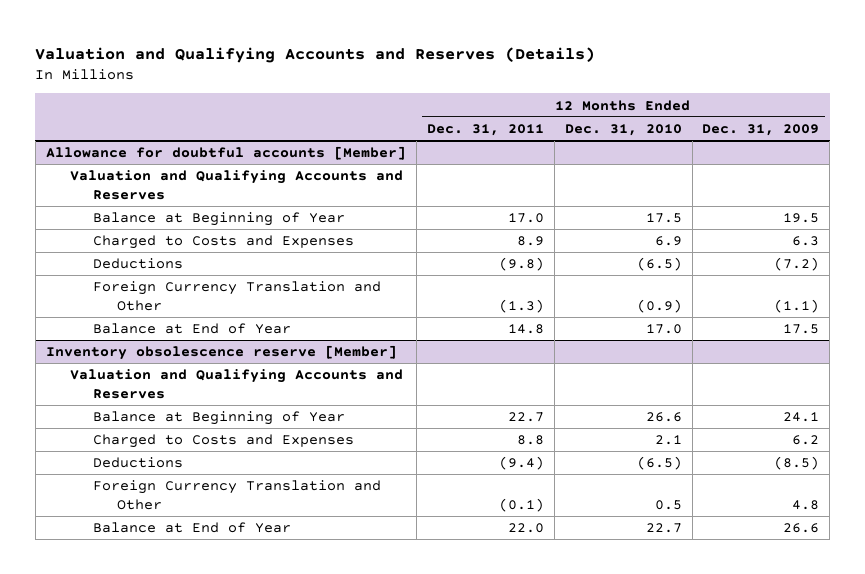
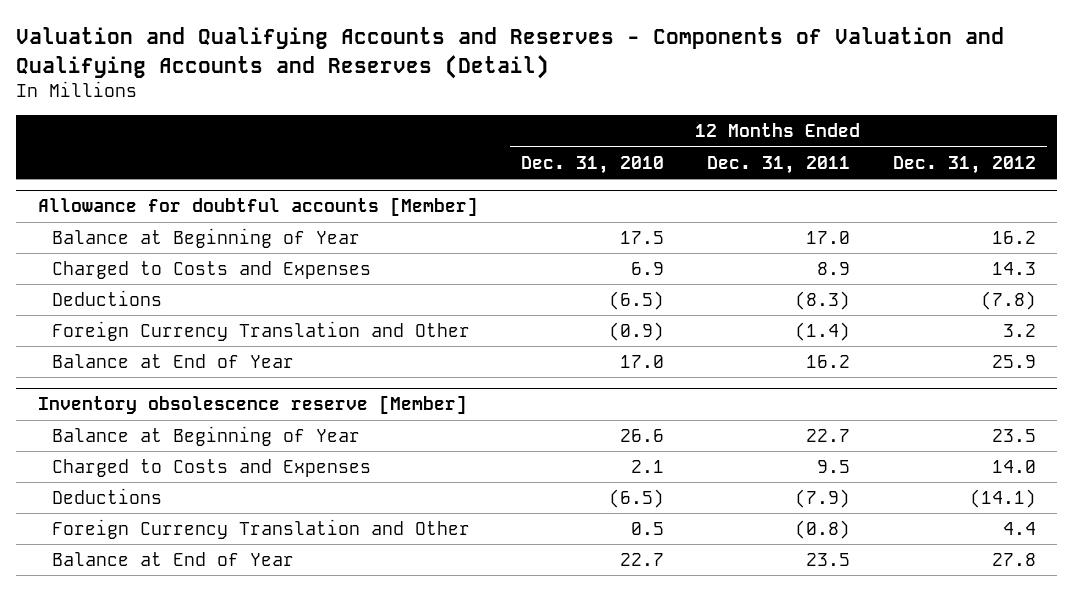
[35,46,596,63] Valuation and Qualifying Accounts and Reserves (Details) -> [16,27,1005,79] Valuation and Qualifying Accounts and Reserves - Components of Valuation and Qualifying Accounts and Reserves (Detail)
[702,123,820,136] Dec. 31, 2009 -> none
none -> [892,155,1036,174] Dec. 31, 2012
[69,170,403,201] Valuation and Qualifying Accounts and Reserves -> none
[498,257,544,272] (9.8) -> [794,291,850,311] (8.3)
[498,299,544,314] (1.3) -> [794,322,850,342] (1.4)
[507,324,544,335] 14.8 -> [805,355,850,369] 16.2
[69,369,403,400] Valuation and Qualifying Accounts and Reserves -> none
[516,435,544,446] 8.8 -> [816,460,850,474] 9.5
[498,456,544,471] (9.4) -> [794,489,850,509] (7.9)
[498,498,544,513] (0.1) -> [794,520,850,540] (0.8)
[507,523,544,534] 22.0 -> [805,553,850,567] 23.5

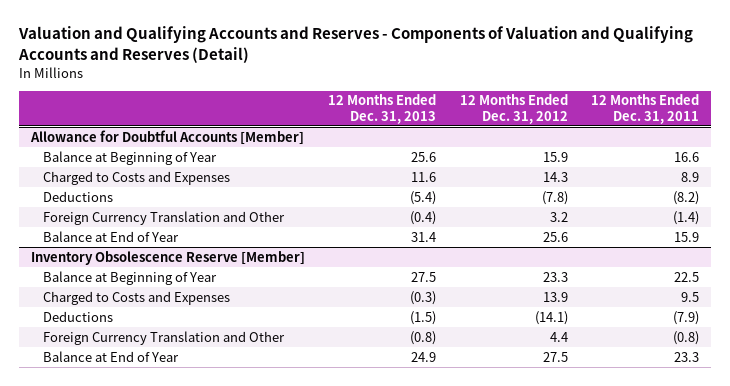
[520,155,664,174] Dec. 31, 2010 -> none
none -> [328,94,437,125] 12 Months Ended Dec. 31, 2013
[37,197,478,217] Allowance for doubtful accounts [Member] -> [29,129,304,145] Allowance for Doubtful Accounts [Member]
[805,231,850,245] 17.0 -> [674,151,700,162] 16.6
[991,231,1036,245] 16.2 -> [542,151,568,162] 15.9
[794,291,850,311] (8.3) -> [673,190,700,205] (8.2)
[805,355,850,369] 16.2 -> [674,231,700,242] 15.9
[991,355,1036,369] 25.9 -> [542,231,568,242] 25.6
[37,395,467,415] Inventory obsolescence reserve [Member] -> [30,250,305,265] Inventory Obsolescence Reserve [Member]
[805,429,850,443] 22.7 -> [674,271,700,282] 22.5
[991,429,1036,443] 23.5 -> [542,271,568,282] 23.3
[991,460,1036,474] 14.0 -> [542,291,568,302] 13.9
[805,553,850,567] 23.5 -> [674,351,700,362] 23.3
[991,553,1036,567] 27.8 -> [542,351,568,362] 27.5

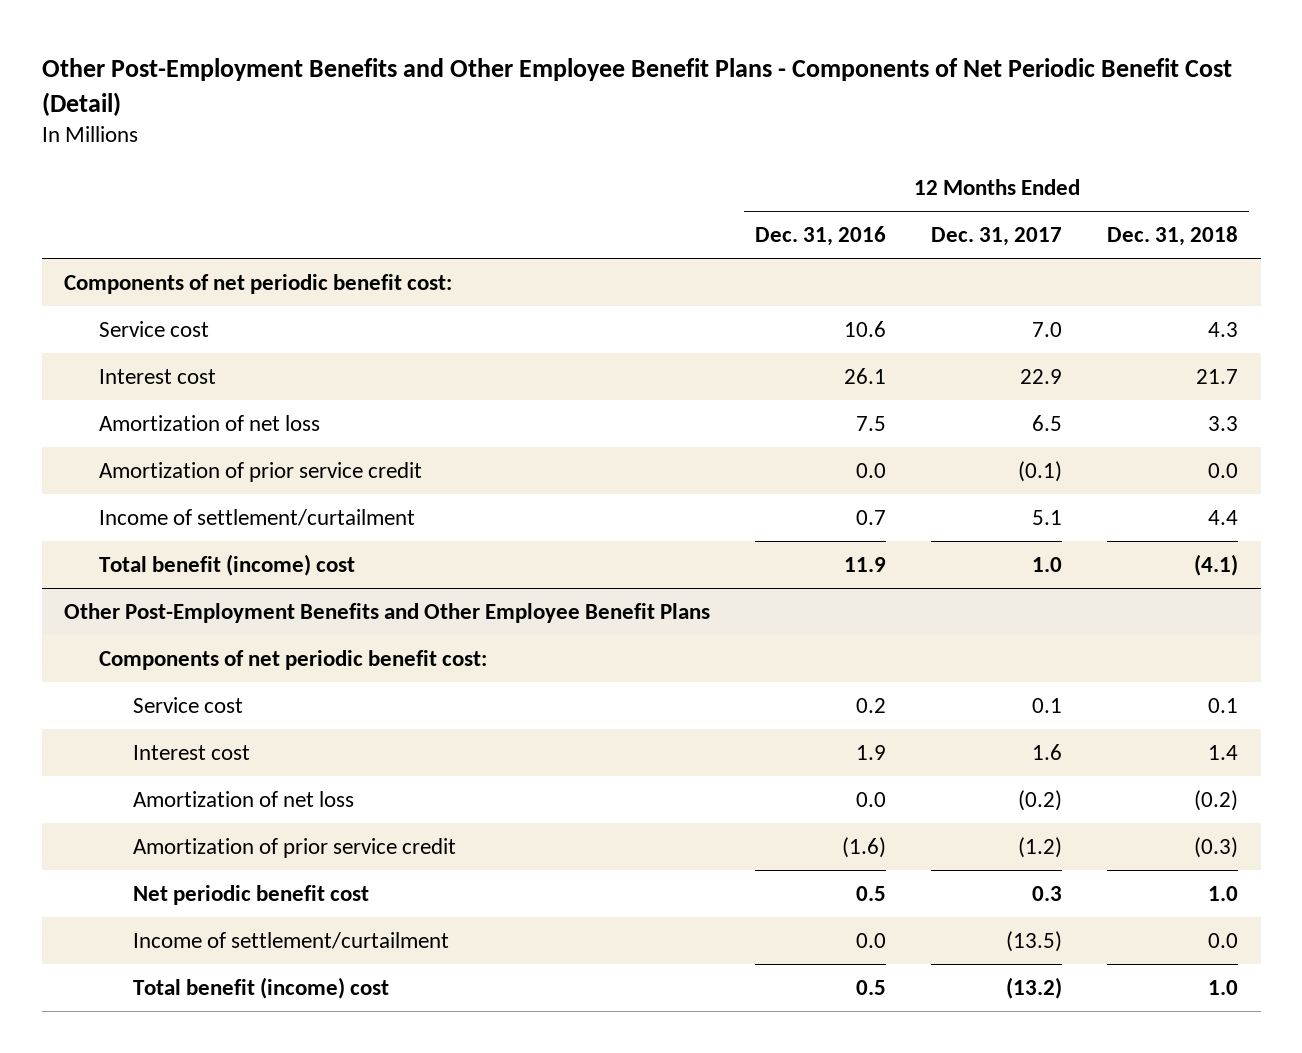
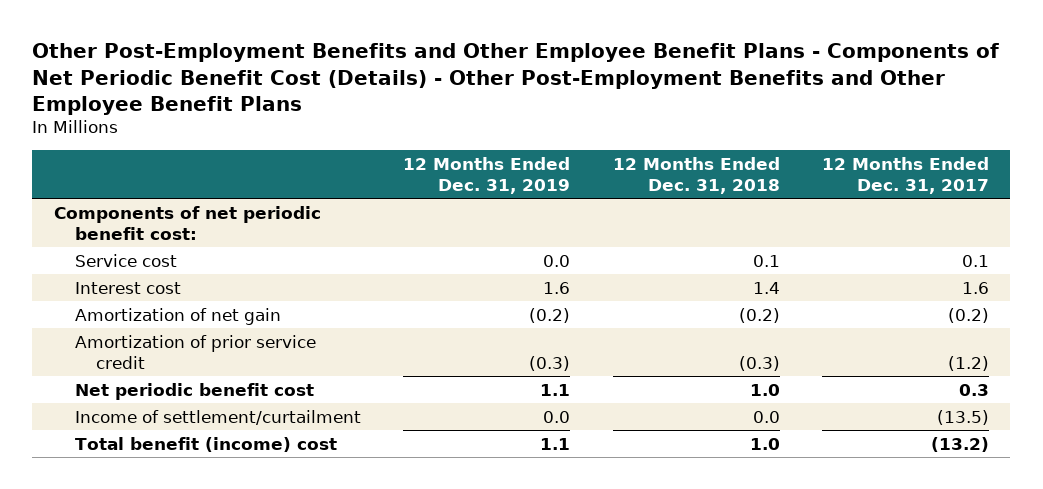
[41,57,1232,116] Other Post-Employment Benefits and Other Employee Benefit Plans - Components of Net Periodic Benefit Cost (Detail) -> [32,43,1000,115] Other Post-Employment Benefits and Other Employee Benefit Plans - Components of Net Periodic Benefit Cost (Details) - Other Post-Employment Benefits and Other Employee Benefit Plans
[755,226,887,247] Dec. 31, 2016 -> none
none -> [403,157,571,194] 12 Months Ended Dec. 31, 2019
[98,320,209,337] Service cost -> none
[98,368,216,384] Interest cost -> none
[98,414,320,431] Amortization of net loss -> none
[98,461,422,482] Amortization of prior service credit -> none
[98,508,415,526] Income of settlement/curtailment -> none
[98,553,355,576] Total benefit (income) cost -> none
[64,602,711,623] Other Post-Employment Benefits and Other Employee Benefit Plans -> none
[98,649,487,670] Components of net periodic benefit cost: -> none
[132,790,354,807] Amortization of net loss -> [74,307,281,325] Amortization of net gain

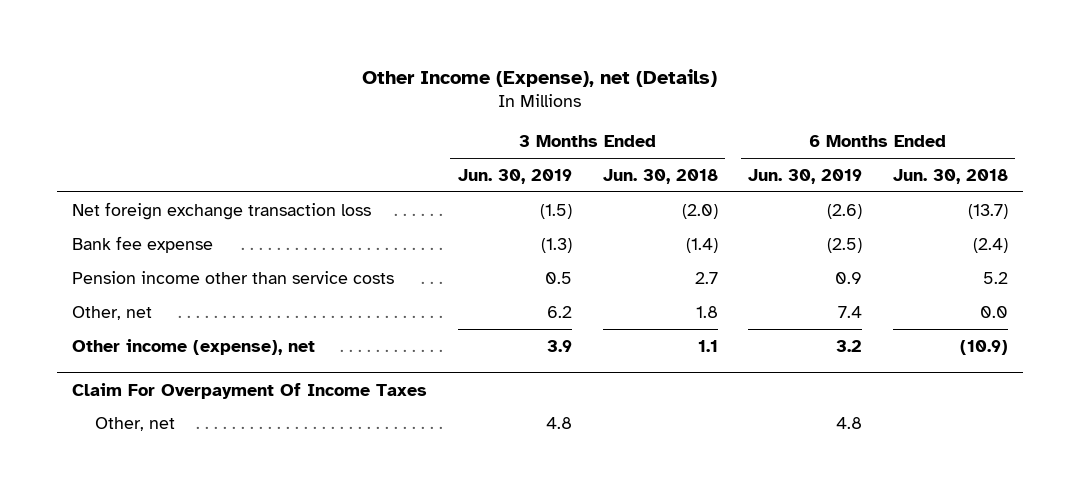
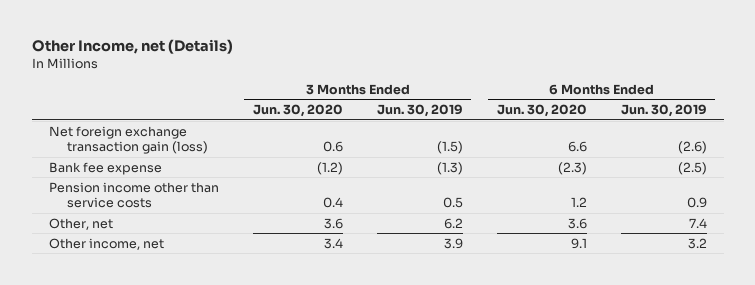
[362,68,718,87] Other Income (Expense), net (Details) -> [31,38,233,54] Other Income, net (Details)
[602,168,718,184] Jun. 30, 2018 -> none
[892,168,1008,184] Jun. 30, 2018 -> none
none -> [252,104,343,118] Jun. 30, 2020
none -> [496,104,587,118] Jun. 30, 2020
[72,201,372,220] Net foreign exchange transaction loss -> [48,125,208,155] Net foreign exchange transaction gain (loss)
[72,382,428,399] Claim For Overpayment Of Income Taxes -> none
[94,416,175,431] Other, net -> none
[72,338,316,355] Other income (expense), net -> [48,237,164,250] Other income, net

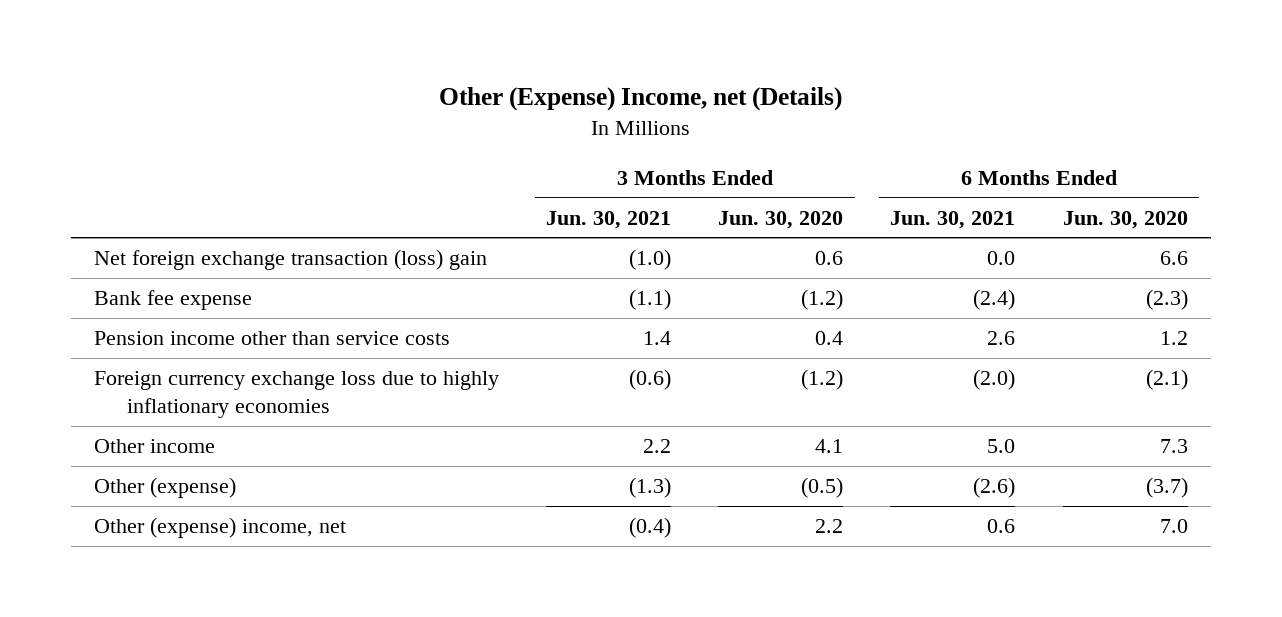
[31,38,233,54] Other Income, net (Details) -> [438,87,842,112] Other (Expense) Income, net (Details)
[376,104,463,118] Jun. 30, 2019 -> none
[620,104,707,118] Jun. 30, 2019 -> none
none -> [546,210,672,229] Jun. 30, 2021
none -> [890,210,1016,229] Jun. 30, 2021
[48,125,208,155] Net foreign exchange transaction gain (loss) -> [94,249,488,271] Net foreign exchange transaction (loss) gain
[48,217,113,230] Other, net -> none
none -> [94,371,500,419] Foreign currency exchange loss due to highly inflationary economies
none -> [94,439,216,454] Other income
none -> [94,477,237,499] Other (expense)
[48,237,164,250] Other income, net -> [94,517,347,539] Other (expense) income, net
[323,237,343,249] 3.4 -> [815,519,844,534] 2.2
[570,237,587,249] 9.1 -> [1159,519,1188,534] 7.0

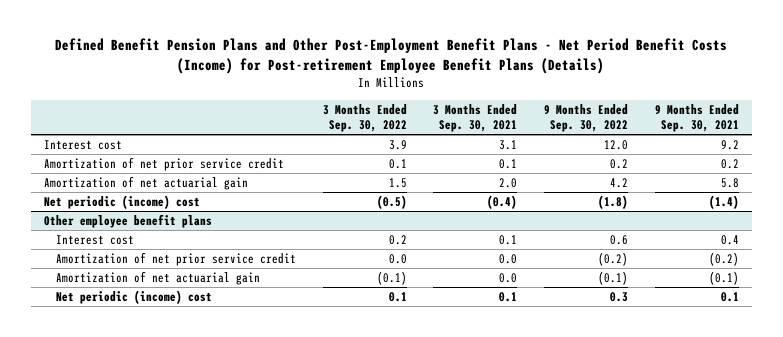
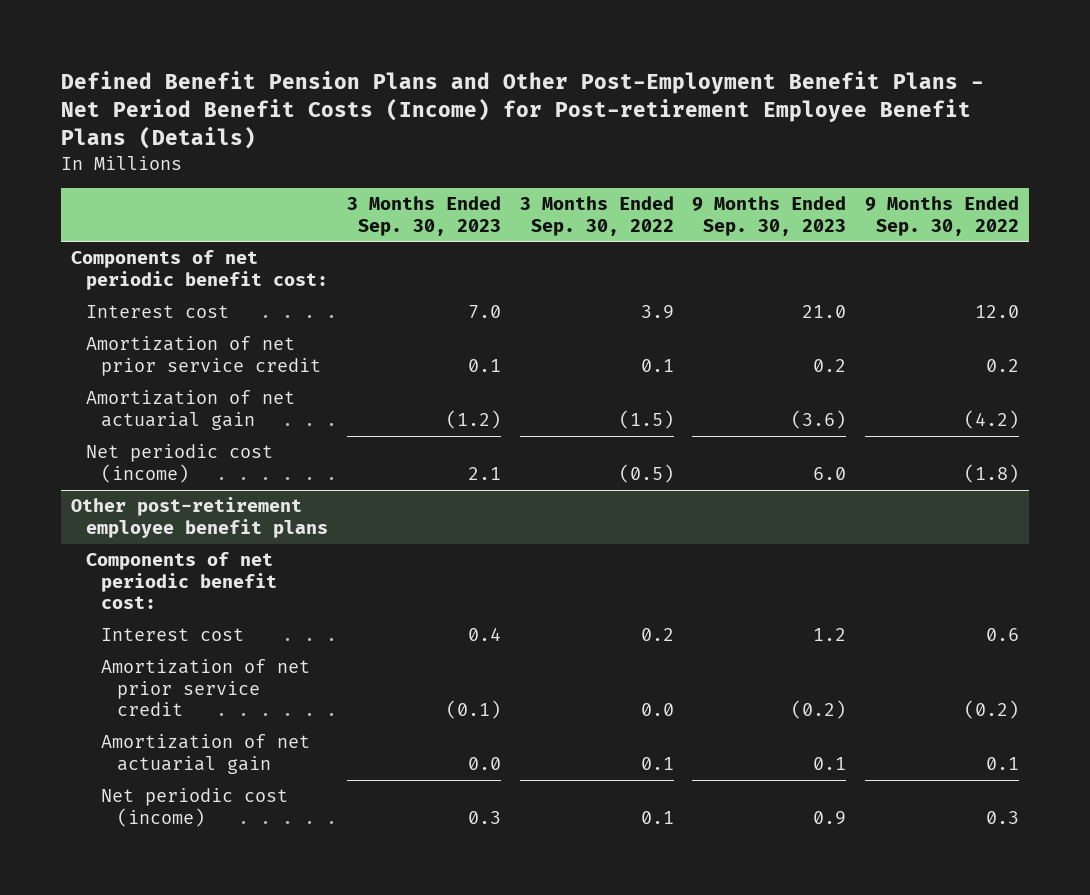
[433,103,518,133] 3 Months Ended Sep. 30, 2021 -> none
[654,103,739,133] 9 Months Ended Sep. 30, 2021 -> none
none -> [346,196,501,236] 3 Months Ended Sep. 30, 2023
none -> [692,196,847,236] 9 Months Ended Sep. 30, 2023
none -> [70,250,329,290] Components of net periodic benefit cost:
[388,177,407,188] 1.5 -> [618,409,674,429] (1.5)
[609,177,628,188] 4.2 -> [964,409,1020,429] (4.2)
[43,194,200,209] Net periodic (income) cost -> [86,444,274,483] Net periodic cost (income)
[43,213,212,228] Other employee benefit plans -> [70,497,329,538] Other post-retirement employee benefit plans
none -> [86,552,278,610] Components of net periodic benefit cost:
[376,270,407,285] (0.1) -> [640,756,674,770] 0.1
[597,270,628,285] (0.1) -> [986,756,1020,770] 0.1
[55,289,212,304] Net periodic (income) cost -> [101,788,289,827] Net periodic cost (income)

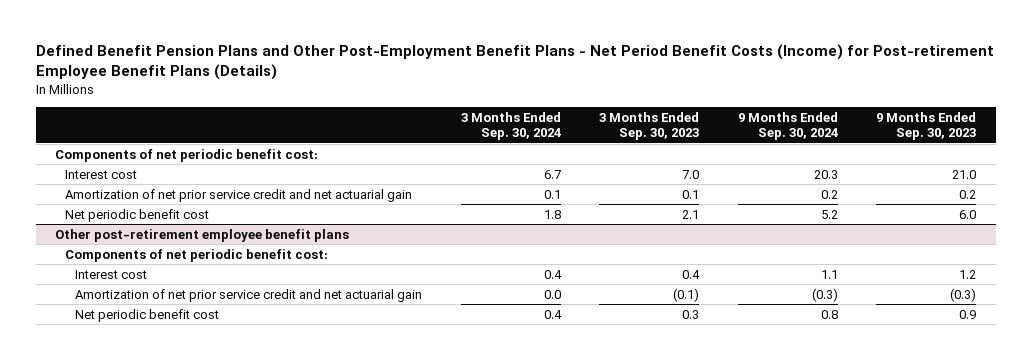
[519,196,674,236] 3 Months Ended Sep. 30, 2022 -> none
[865,196,1020,236] 9 Months Ended Sep. 30, 2022 -> none
none -> [460,111,561,141] 3 Months Ended Sep. 30, 2024
none -> [737,111,838,141] 9 Months Ended Sep. 30, 2024
[86,390,296,430] Amortization of net actuarial gain -> none
[86,336,322,376] Amortization of net prior service credit -> [65,188,413,202] Amortization of net prior service credit and net actuarial gain
[86,444,274,483] Net periodic cost (income) -> [65,208,210,222] Net periodic benefit cost
[101,734,311,774] Amortization of net actuarial gain -> none
[101,659,311,717] Amortization of net prior service credit -> [75,288,423,302] Amortization of net prior service credit and net actuarial gain
[791,700,847,720] (0.2) -> [950,287,977,302] (0.3)
[101,788,289,827] Net periodic cost (income) -> [75,308,220,322] Net periodic benefit cost

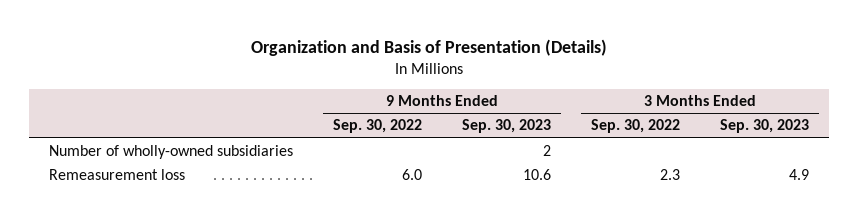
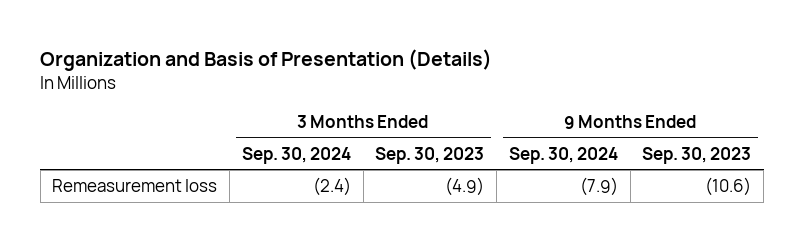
[332,119,422,134] Sep. 30, 2022 -> none
[590,119,680,134] Sep. 30, 2022 -> none
none -> [241,146,351,164] Sep. 30, 2024
none -> [508,146,618,164] Sep. 30, 2024
[49,145,294,160] Number of wholly-owned subsidiaries -> none
[522,169,551,181] 10.6 -> [705,177,752,197] (10.6)
[788,169,809,181] 4.9 -> [445,177,485,197] (4.9)

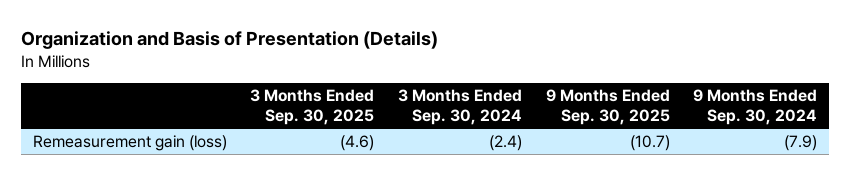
[375,146,485,164] Sep. 30, 2023 -> none
[642,146,752,164] Sep. 30, 2023 -> none
none -> [250,88,375,126] 3 Months Ended Sep. 30, 2025
none -> [545,88,670,126] 9 Months Ended Sep. 30, 2025
[52,179,218,193] Remeasurement loss -> [32,135,227,152] Remeasurement gain (loss)

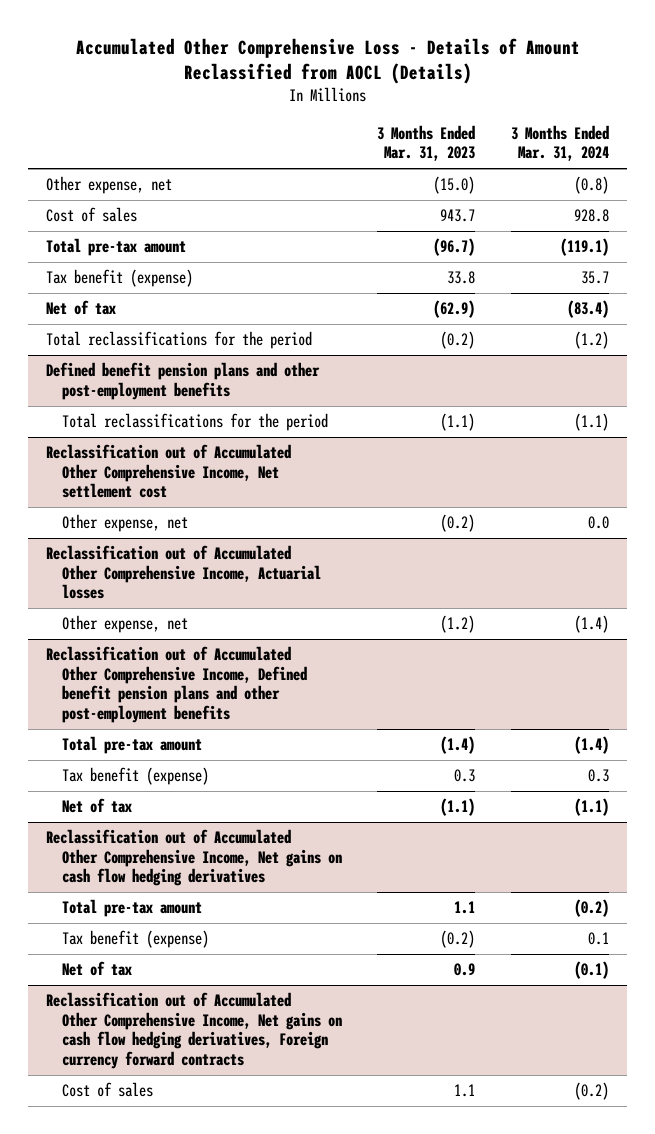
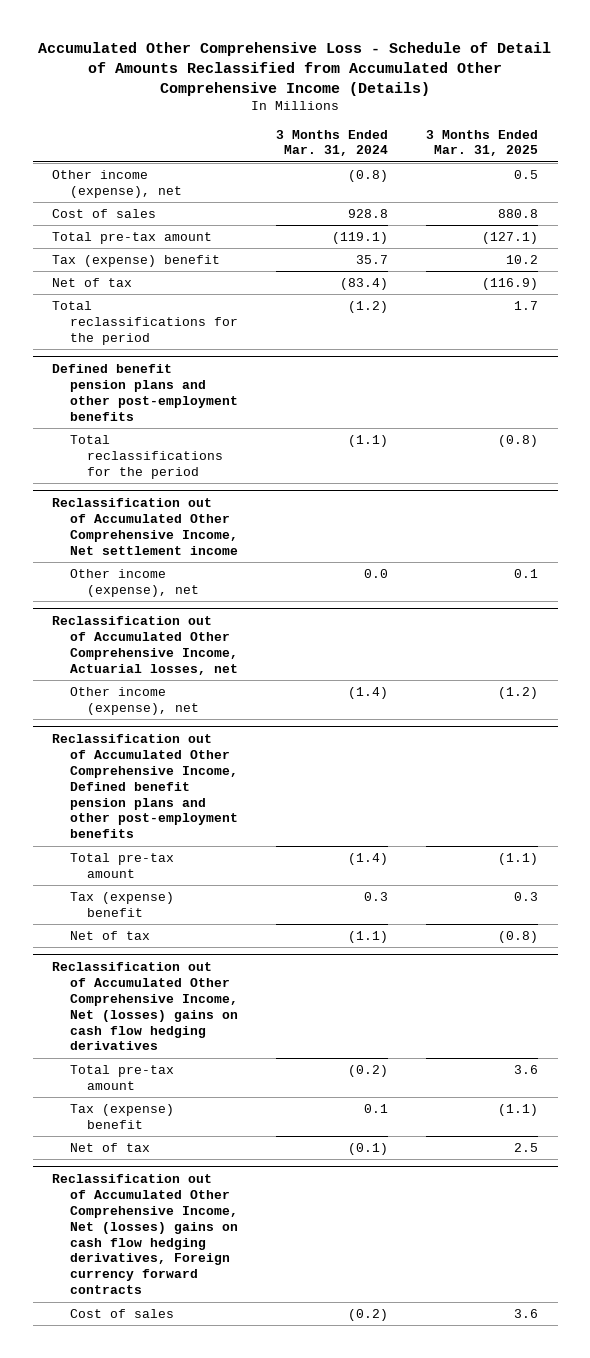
[75,37,580,85] Accumulated Other Comprehensive Loss - Details of Amount Reclassified from AOCL (Details) -> [38,41,552,96] Accumulated Other Comprehensive Loss - Schedule of Detail of Amounts Reclassified from Accumulated Other Comprehensive Income (Details)
[377,124,476,162] 3 Months Ended Mar. 31, 2023 -> none
none -> [426,129,539,157] 3 Months Ended Mar. 31, 2025
[46,176,173,195] Other expense, net -> [52,169,182,198] Other income (expense), net
[46,269,194,288] Tax benefit (expense) -> [52,254,221,267] Tax (expense) benefit
[46,444,292,499] Reclassification out of Accumulated Other Comprehensive Income, Net settlement cost -> [52,497,238,555] Reclassification out of Accumulated Other Comprehensive Income, Net settlement income
[61,514,188,533] Other expense, net -> [69,568,200,597] Other income (expense), net
[46,545,321,600] Reclassification out of Accumulated Other Comprehensive Income, Actuarial losses -> [52,615,238,675] Reclassification out of Accumulated Other Comprehensive Income, Actuarial losses, net
[61,615,188,634] Other expense, net -> [69,686,200,715] Other income (expense), net
[61,767,209,786] Tax benefit (expense) -> [69,891,174,917] Tax (expense) benefit
[46,829,342,887] Reclassification out of Accumulated Other Comprehensive Income, Net gains on cash flow hedging derivatives -> [52,961,238,1051] Reclassification out of Accumulated Other Comprehensive Income, Net (losses) gains on cash flow hedging derivatives
[61,930,209,949] Tax benefit (expense) -> [69,1103,174,1129] Tax (expense) benefit
[46,992,342,1069] Reclassification out of Accumulated Other Comprehensive Income, Net gains on cash flow hedging derivatives, Foreign currency forward contracts -> [52,1173,238,1295] Reclassification out of Accumulated Other Comprehensive Income, Net (losses) gains on cash flow hedging derivatives, Foreign currency forward contracts

